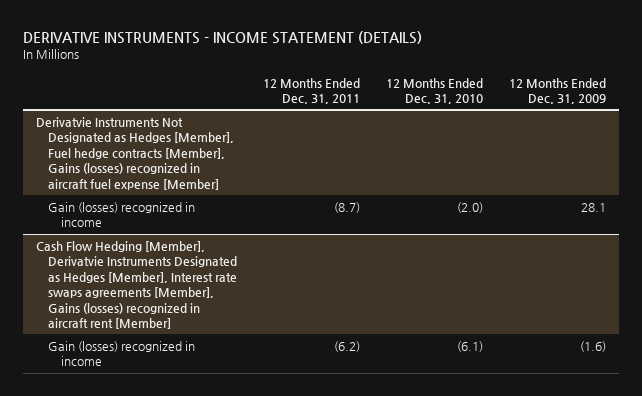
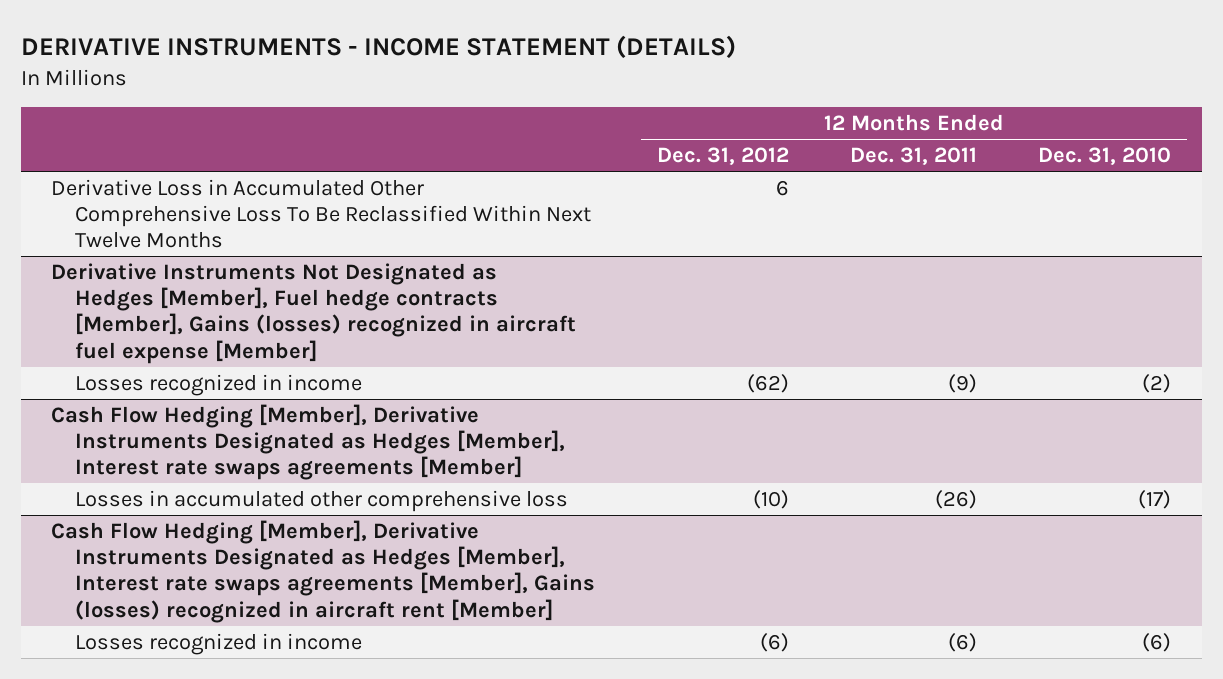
[508,77,606,104] 12 Months Ended Dec. 31, 2009 -> none
none -> [656,147,789,166] Dec. 31, 2012
none -> [51,179,592,249] Derivative Loss in Accumulated Other Comprehensive Loss To Be Reclassified Within Next Twelve Months
[36,116,235,190] Derivatvie Instruments Not Designated as Hedges [Member], Fuel hedge contracts [Member], Gains (losses) recognized in aircraft fuel expense [Member] -> [51,263,577,364] Derivative Instruments Not Designated as Hedges [Member], Fuel hedge contracts [Member], Gains (losses) recognized in aircraft fuel expense [Member]
[48,201,196,228] Gain (losses) recognized in income -> [75,374,363,397] Losses recognized in income
[334,201,361,213] (8.7) -> [947,374,977,394] (9)
[457,201,484,213] (2.0) -> [1142,374,1172,394] (2)
none -> [51,404,566,481] Cash Flow Hedging [Member], Derivative Instruments Designated as Hedges [Member], Interest rate swaps agreements [Member]
none -> [75,490,569,513] Losses in accumulated other comprehensive loss
[36,240,238,330] Cash Flow Hedging [Member], Derivatvie Instruments Designated as Hedges [Member], Interest rate swaps agreements [Member], Gains (losses) recognized in aircraft rent [Member] -> [51,520,596,623] Cash Flow Hedging [Member], Derivative Instruments Designated as Hedges [Member], Interest rate swaps agreements [Member], Gains (losses) recognized in aircraft rent [Member]
[48,340,196,367] Gain (losses) recognized in income -> [75,633,363,656] Losses recognized in income
[334,340,361,352] (6.2) -> [947,633,977,653] (6)
[457,340,484,352] (6.1) -> [1142,633,1172,653] (6)

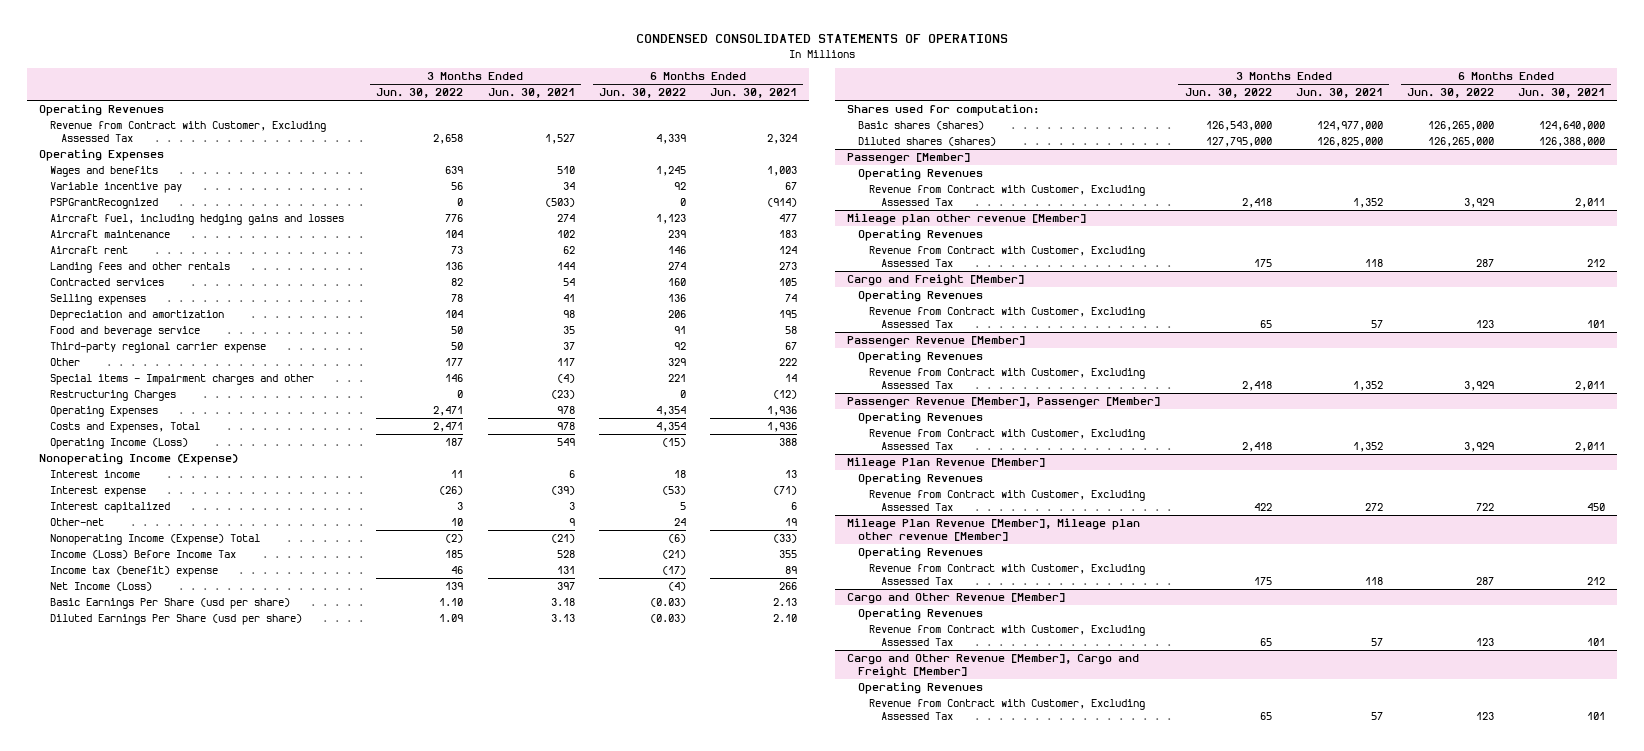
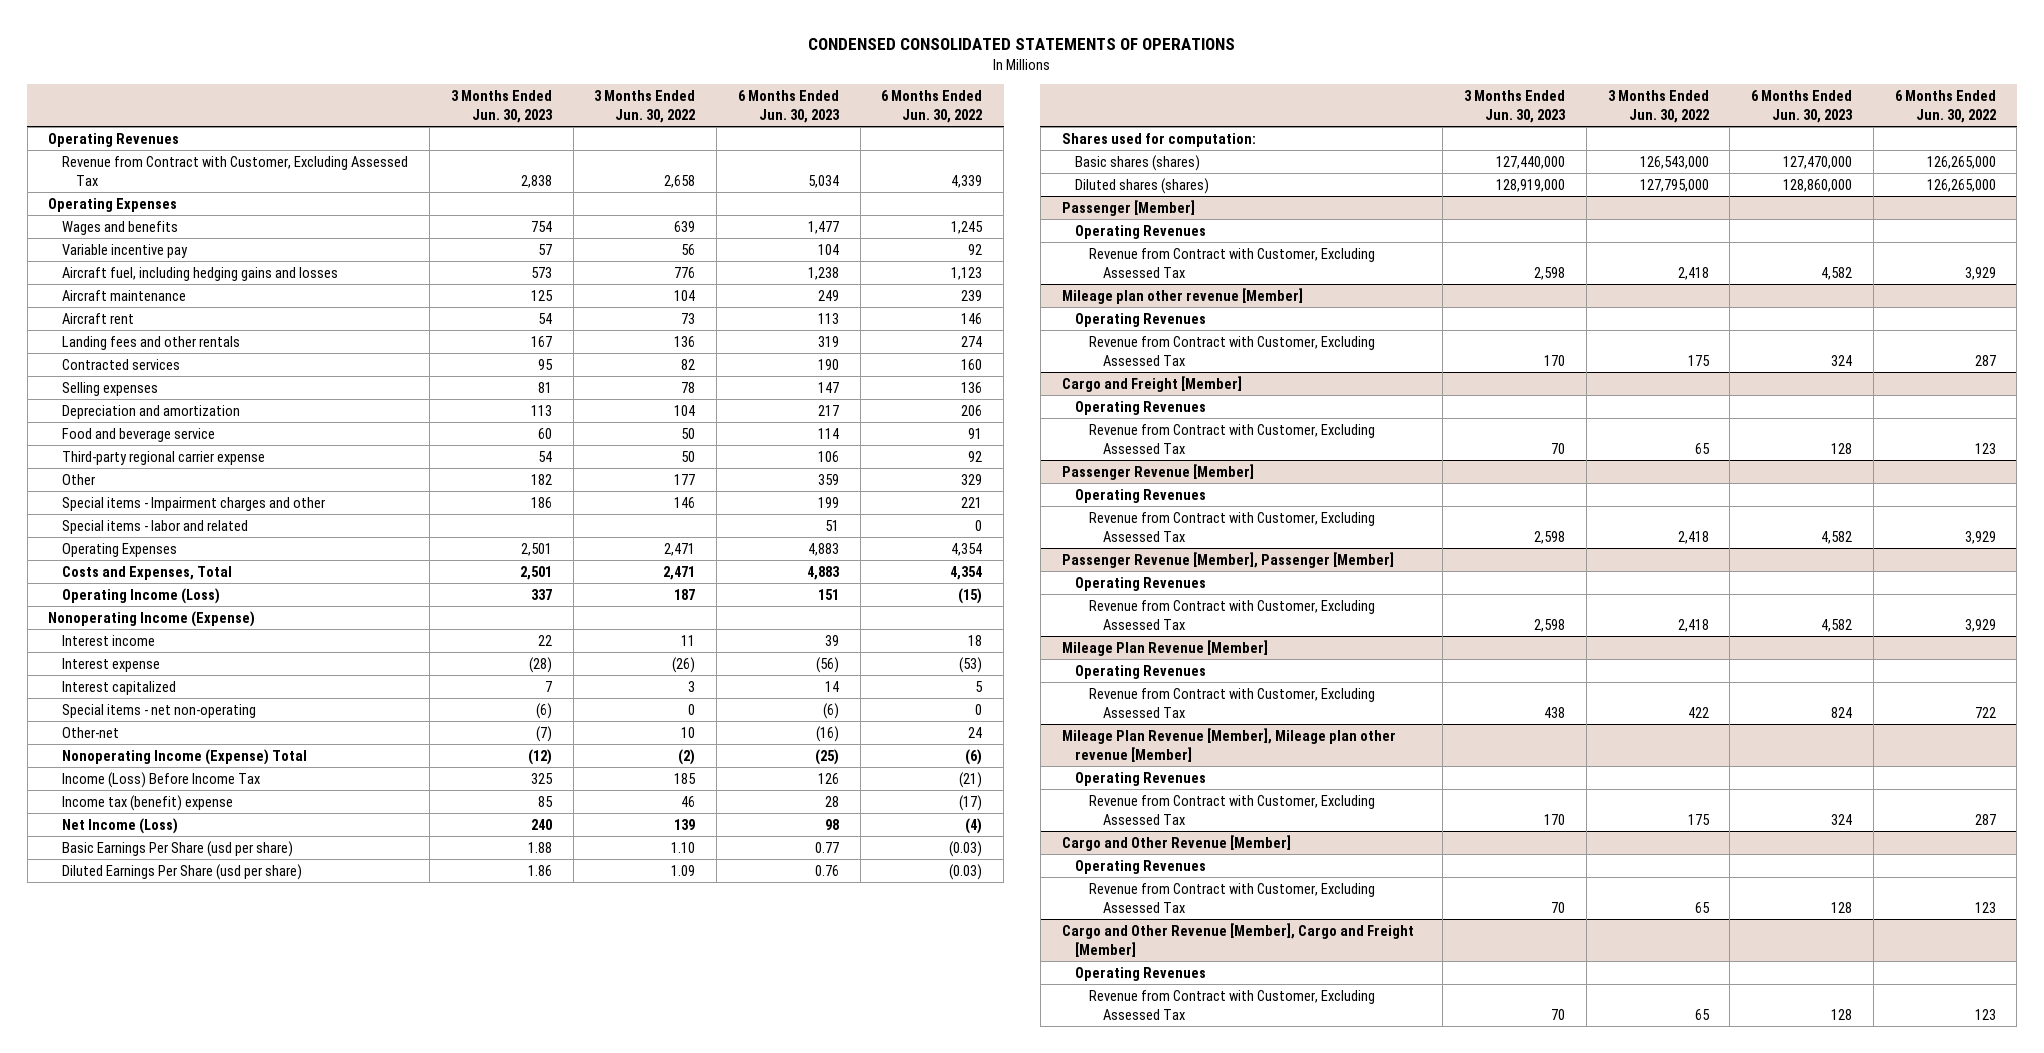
[487,88,575,99] Jun. 30, 2021 -> none
[709,88,797,99] Jun. 30, 2021 -> none
none -> [450,90,553,124] 3 Months Ended Jun. 30, 2023
none -> [737,90,840,124] 6 Months Ended Jun. 30, 2023
[50,197,159,209] PSPGrantRecognized -> none
[50,389,177,401] Restructuring Charges -> none
none -> [62,519,249,534] Special items - labor and related
none -> [62,703,257,718] Special items - net non-operating

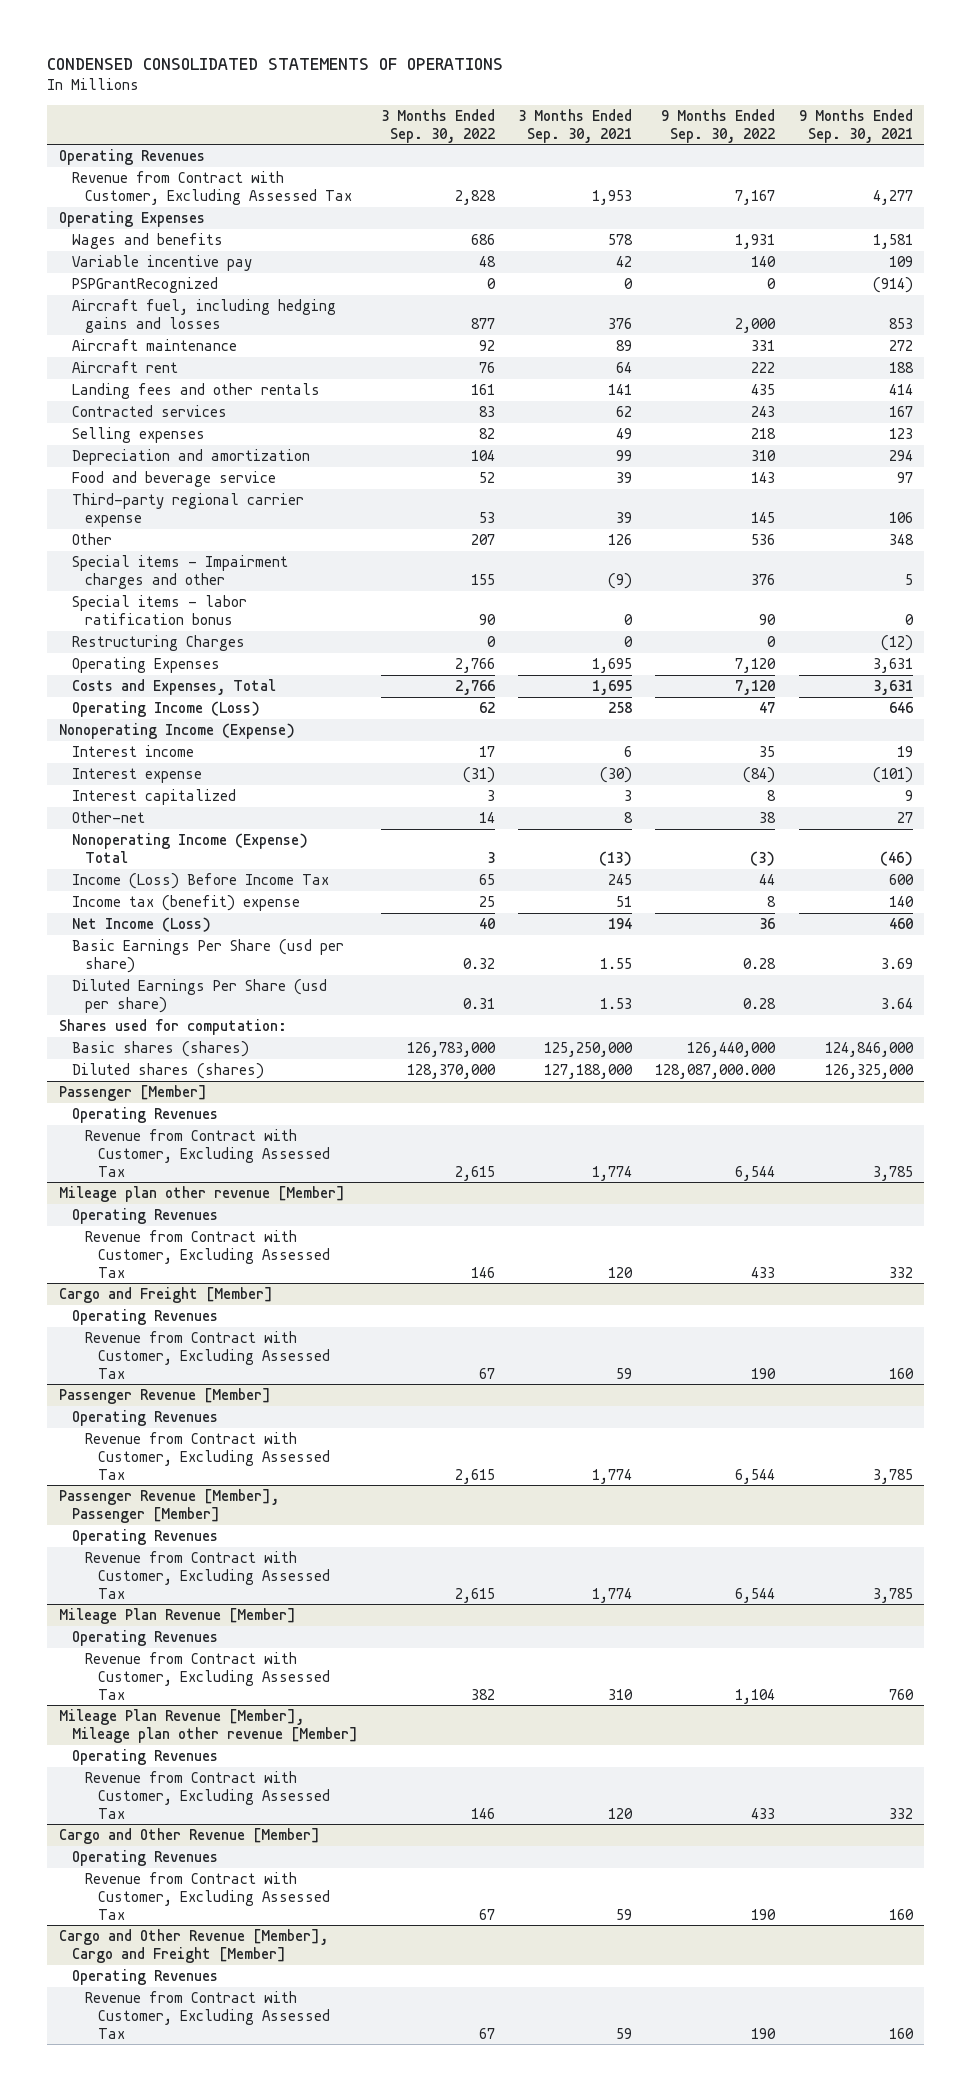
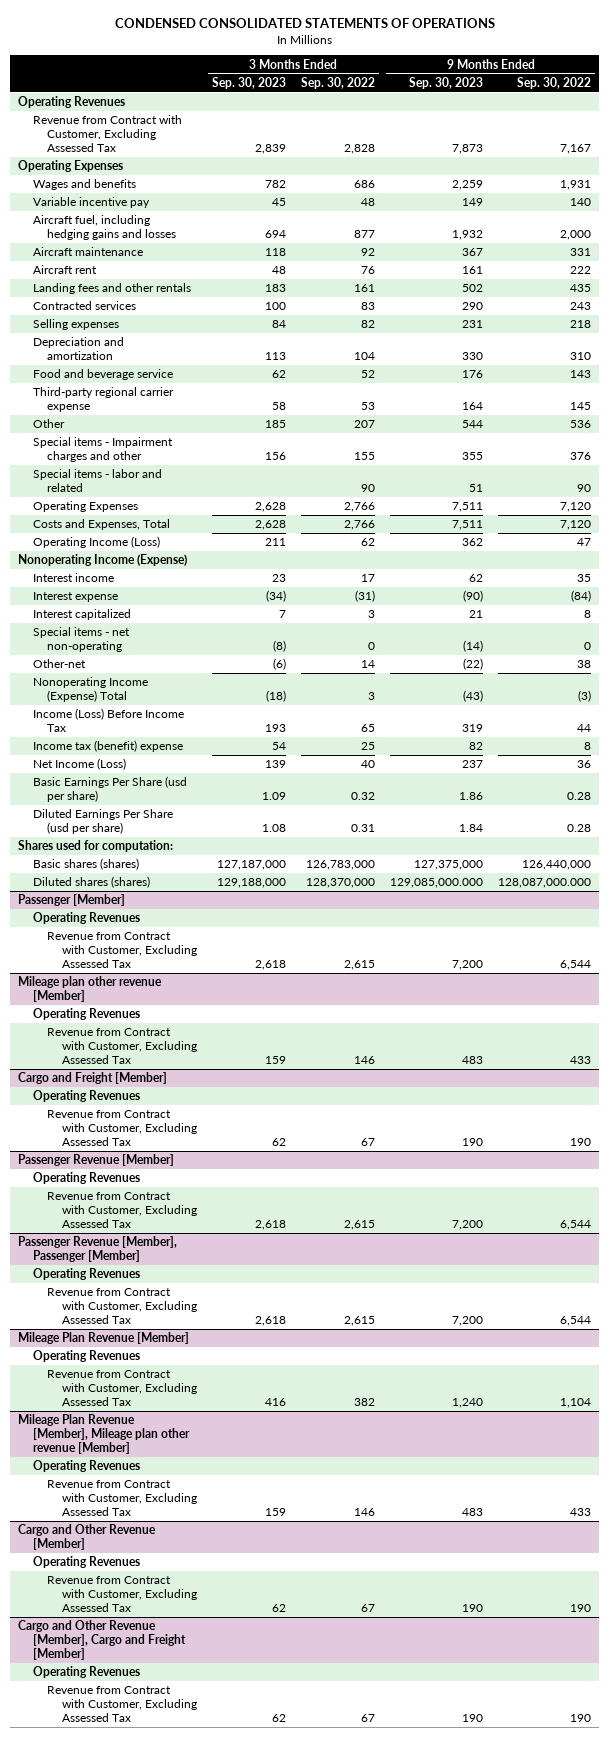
[518,108,633,143] 3 Months Ended Sep. 30, 2021 -> none
[798,108,913,143] 9 Months Ended Sep. 30, 2021 -> none
none -> [211,76,286,89] Sep. 30, 2023
none -> [409,76,484,89] Sep. 30, 2023
[71,277,218,294] PSPGrantRecognized -> none
[71,595,247,625] Special items - labor ratification bonus -> none
[71,635,245,652] Restructuring Charges -> none
none -> [32,469,162,493] Special items - labor and related
none -> [32,627,130,653] Special items - net non-operating

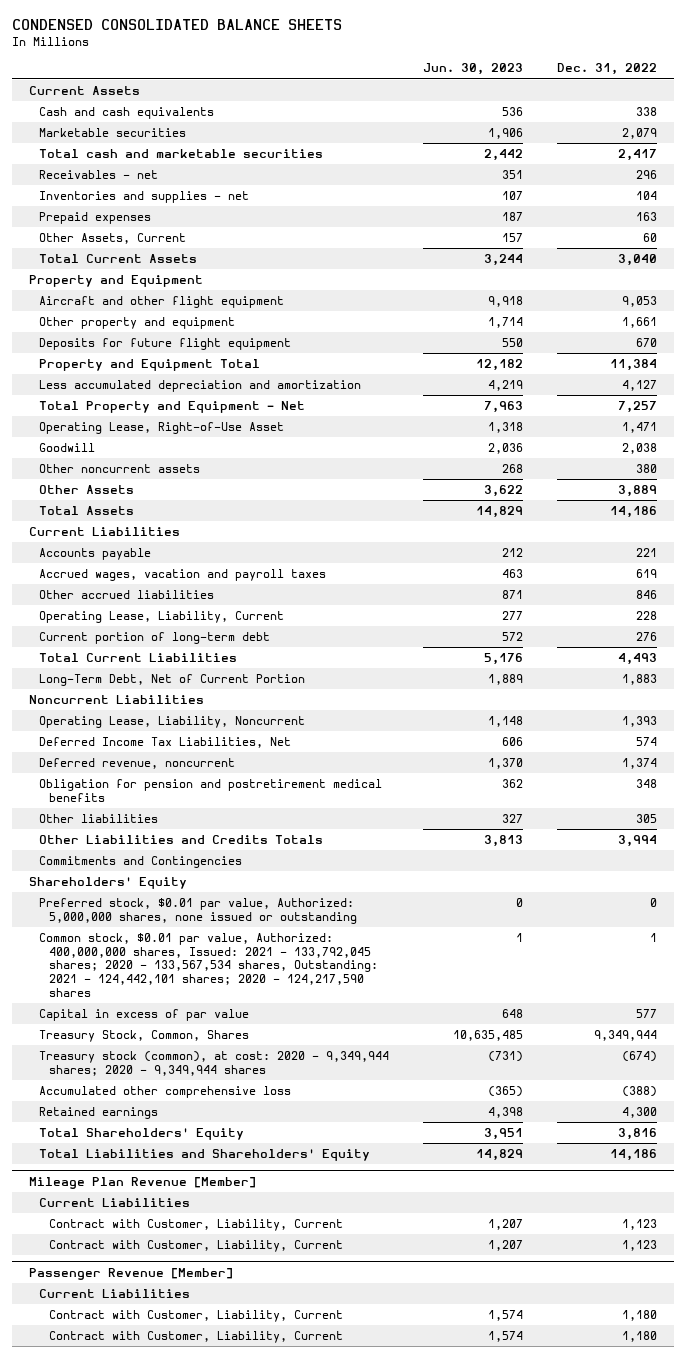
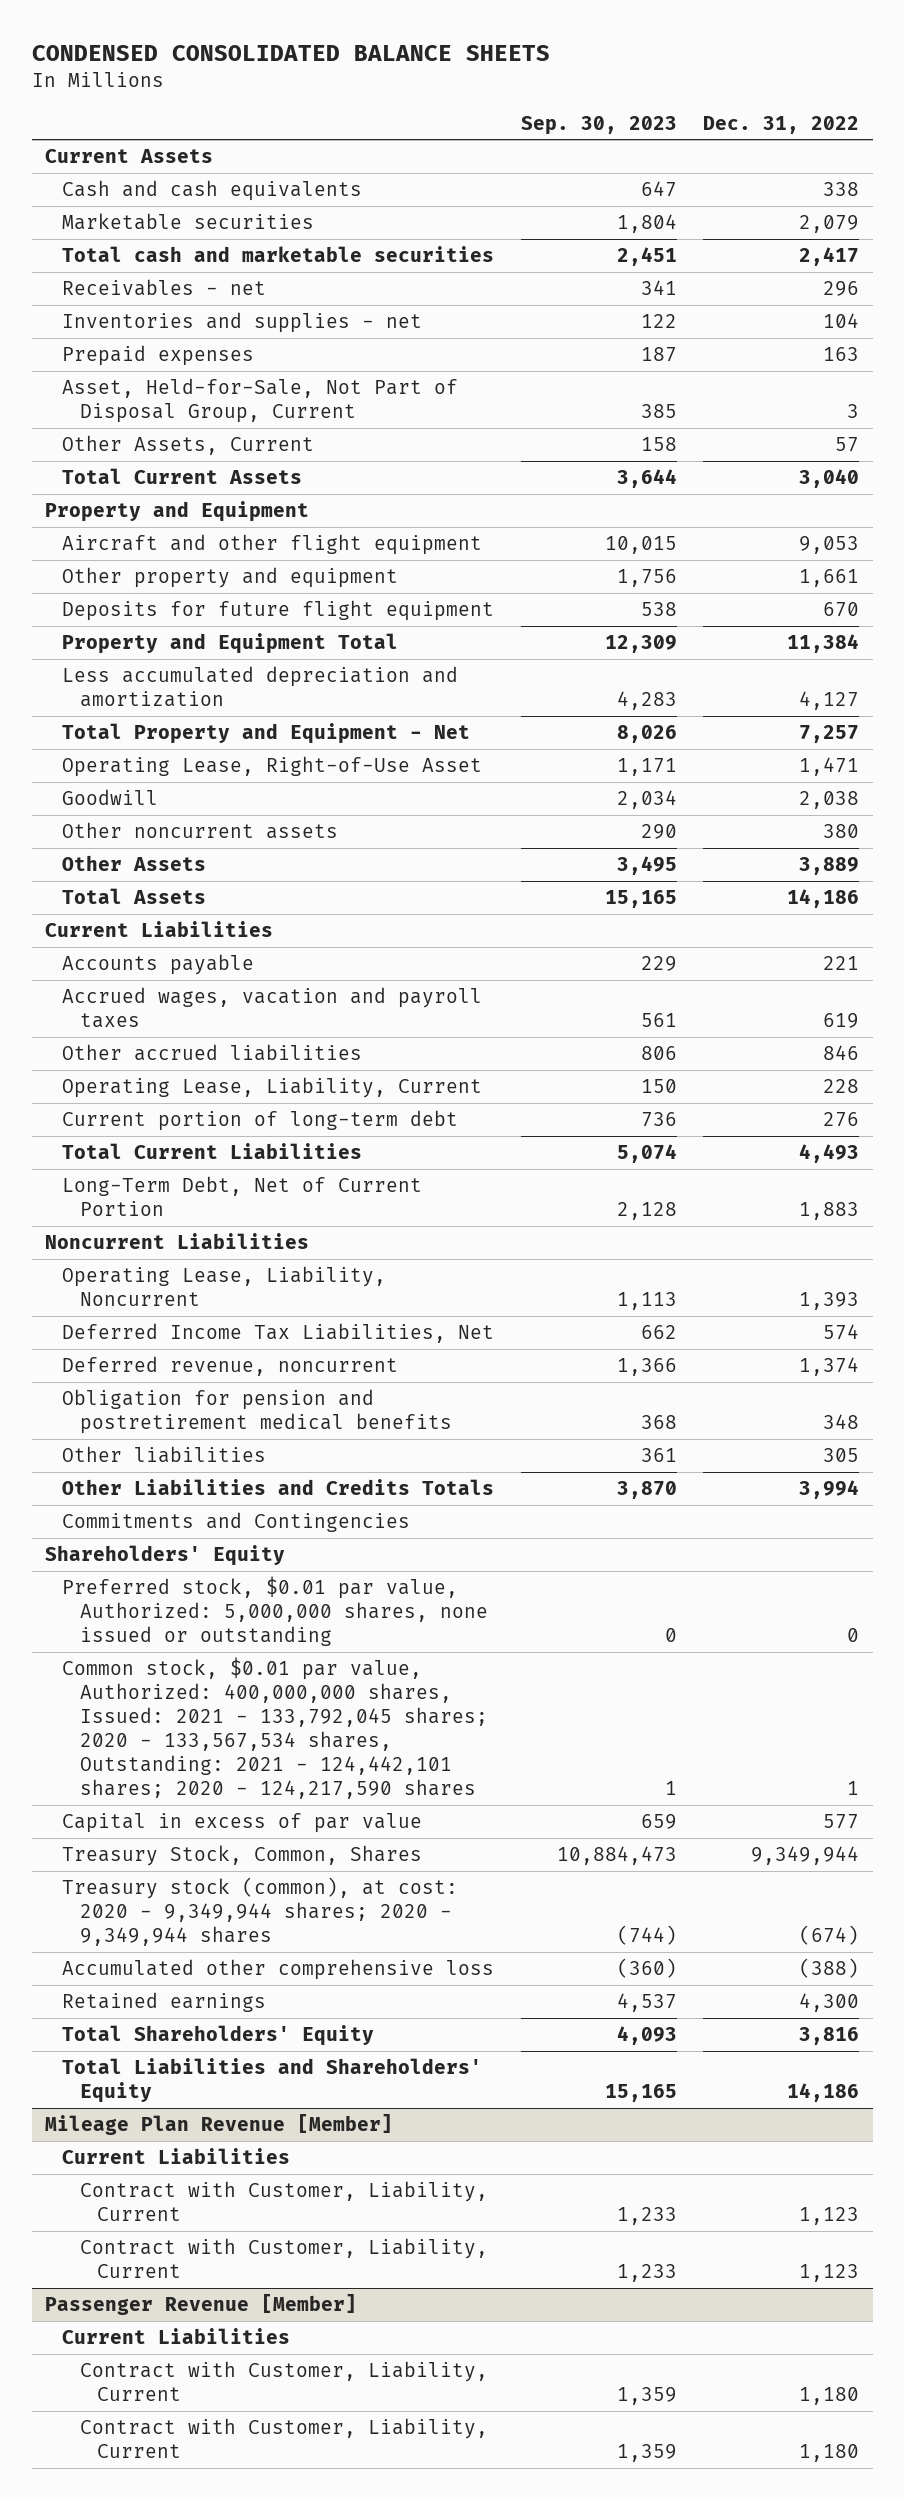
[423,63,524,76] Jun. 30, 2023 -> none
none -> [520,115,677,135] Sep. 30, 2023
none -> [62,378,459,424] Asset, Held-for-Sale, Not Part of Disposal Group, Current
[643,232,658,242] 60 -> [835,437,860,453] 57

